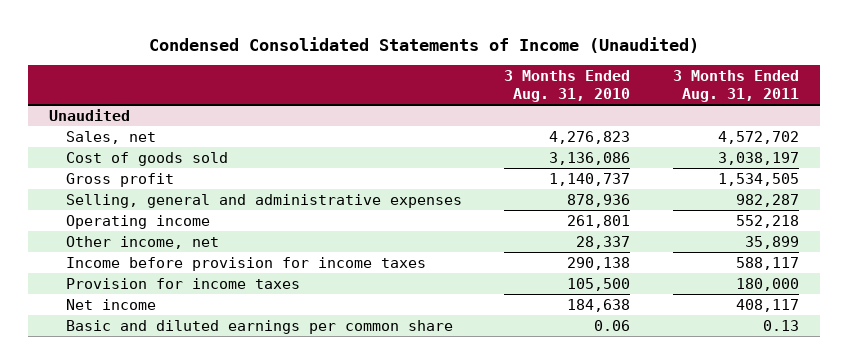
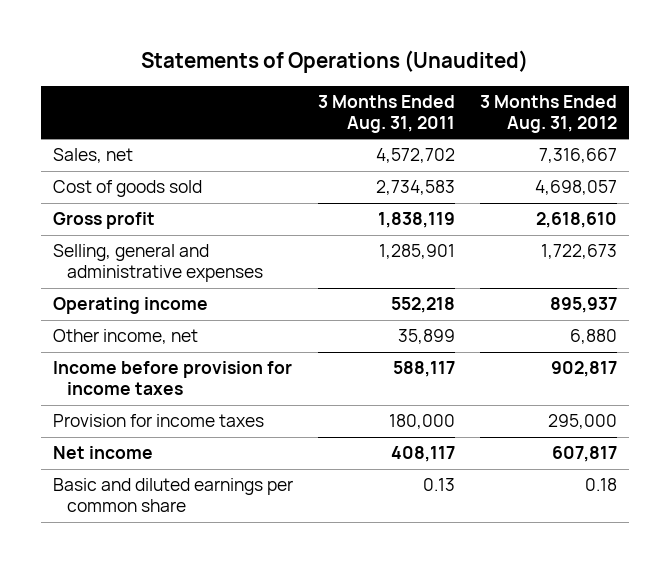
[148,36,699,53] Condensed Consolidated Statements of Income (Unaudited) -> [141,49,529,73] Statements of Operations (Unaudited)
[504,70,631,102] 3 Months Ended Aug. 31, 2010 -> none
none -> [480,94,618,133] 3 Months Ended Aug. 31, 2012
[49,109,131,122] Unaudited -> none
[717,152,799,166] 3,038,197 -> [376,180,456,196] 2,734,583
[717,173,799,187] 1,534,505 -> [378,212,456,229] 1,838,119
[735,194,799,208] 982,287 -> [379,244,456,260] 1,285,901

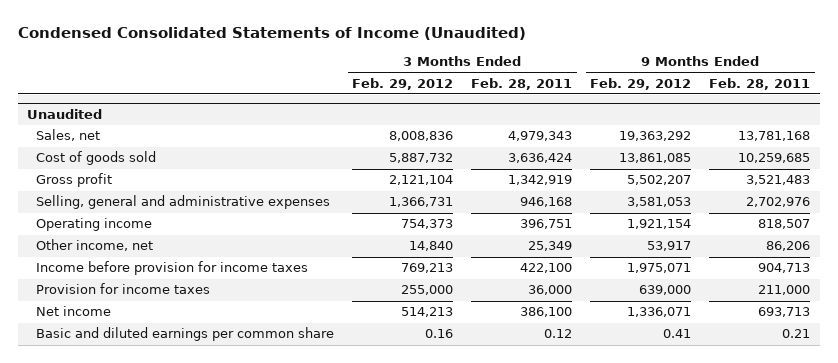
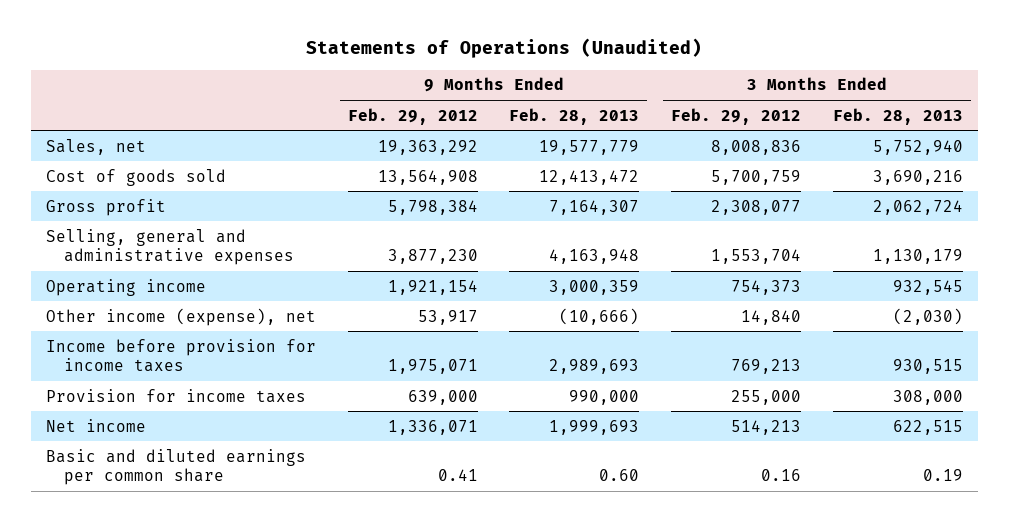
[18,26,527,40] Condensed Consolidated Statements of Income (Unaudited) -> [306,38,703,59] Statements of Operations (Unaudited)
[471,77,573,90] Feb. 28, 2011 -> none
[709,77,811,90] Feb. 28, 2011 -> none
none -> [509,107,640,125] Feb. 28, 2013
none -> [832,107,963,125] Feb. 28, 2013
[27,108,103,119] Unaudited -> none
[389,153,454,164] 5,887,732 -> [711,169,802,185] 5,700,759
[619,153,692,164] 13,861,085 -> [377,169,478,185] 13,564,908
[389,175,454,186] 2,121,104 -> [711,199,802,215] 2,308,077
[627,175,692,186] 5,502,207 -> [387,199,478,215] 5,798,384
[389,197,454,208] 1,366,731 -> [711,248,802,264] 1,553,704
[627,197,692,208] 3,581,053 -> [387,248,478,264] 3,877,230
[36,239,154,252] Other income, net -> [46,307,317,326] Other income (expense), net

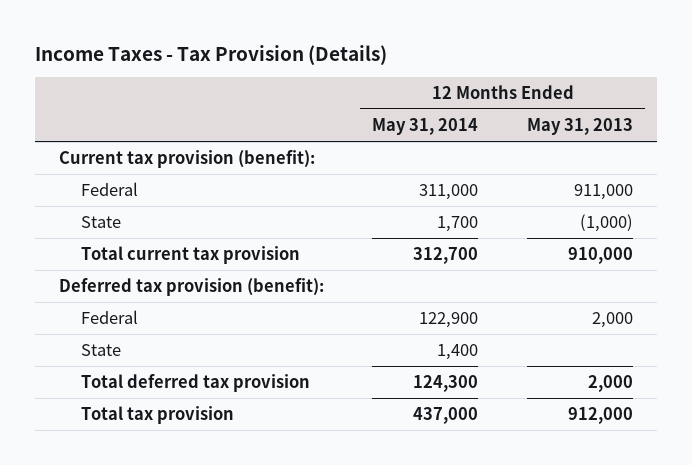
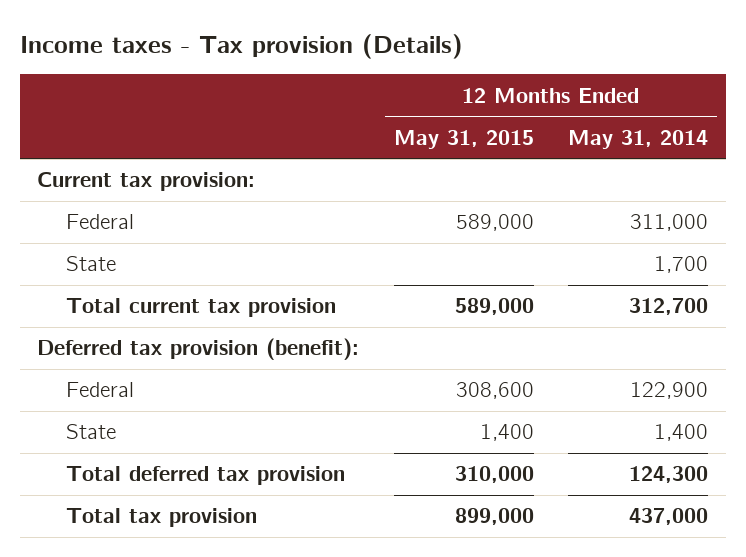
[35,44,388,65] Income Taxes - Tax Provision (Details) -> [20,34,464,60] Income taxes - Tax provision (Details)
[526,117,633,135] May 31, 2013 -> none
none -> [393,129,534,149] May 31, 2015
[59,150,316,169] Current tax provision (benefit): -> [37,172,256,192] Current tax provision:

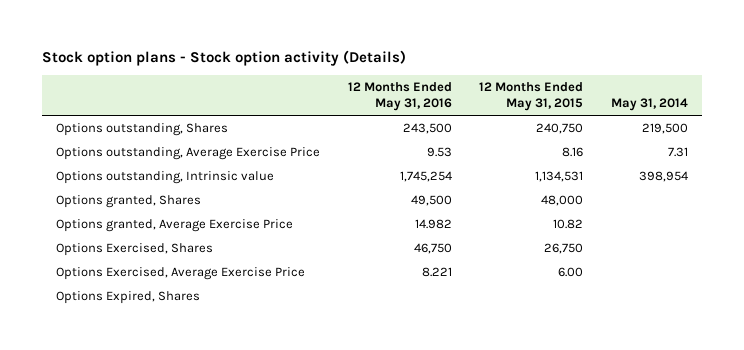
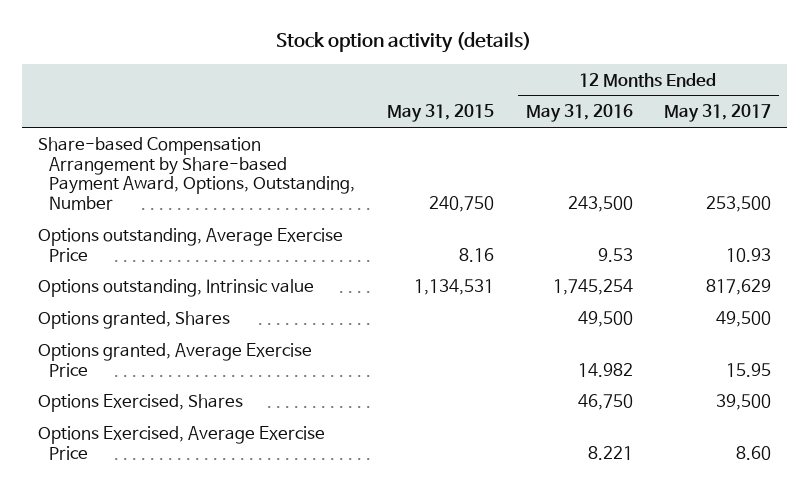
[41,49,406,66] Stock option plans - Stock option activity (Details) -> [276,32,532,54] Stock option activity (details)
[479,81,584,112] 12 Months Ended May 31, 2015 -> none
[610,98,688,112] May 31, 2014 -> none
none -> [387,104,495,123] May 31, 2015
none -> [664,104,772,123] May 31, 2017
[55,123,228,137] Options outstanding, Shares -> [37,136,356,211] Share-based Compensation Arrangement by Share-based Payment Award, Options, Outstanding, Number
[55,291,200,305] Options Expired, Shares -> none

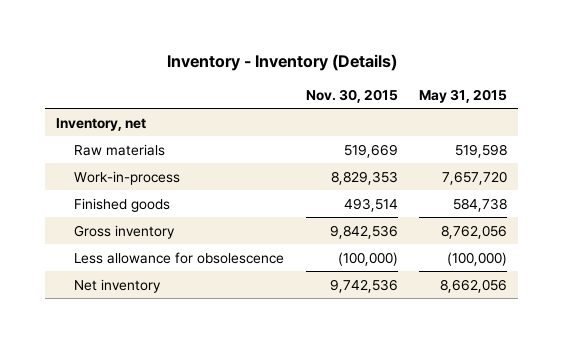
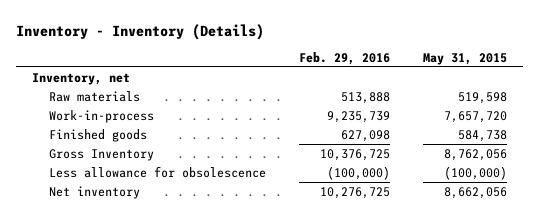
[305,88,398,103] Nov. 30, 2015 -> none
none -> [298,51,390,65] Feb. 29, 2016
[73,224,175,239] Gross inventory -> [48,148,154,161] Gross Inventory

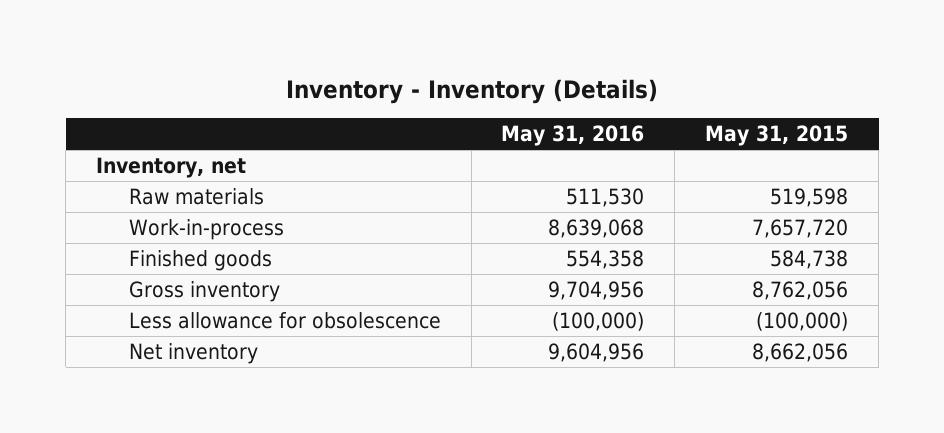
[298,51,390,65] Feb. 29, 2016 -> none
none -> [501,125,645,147] May 31, 2016
[48,148,154,161] Gross Inventory -> [128,281,280,303] Gross inventory

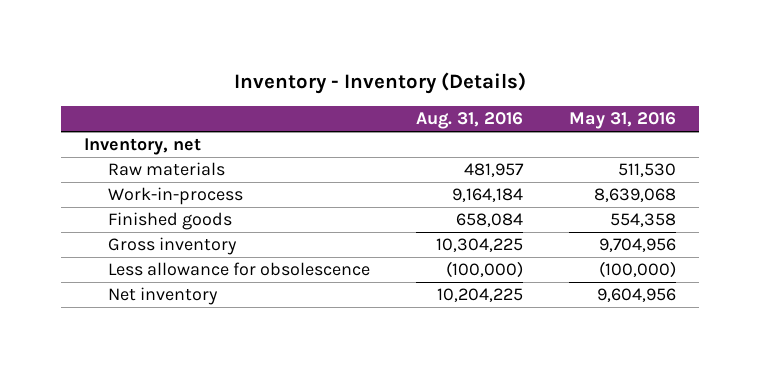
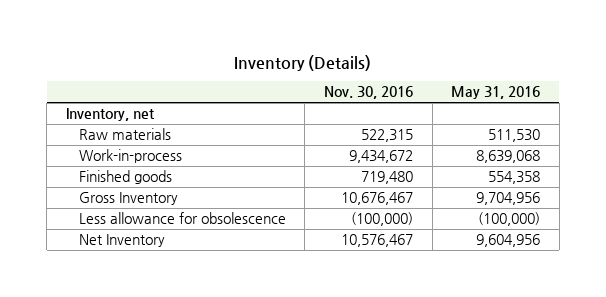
[234,72,527,95] Inventory - Inventory (Details) -> [233,54,371,71] Inventory (Details)
[416,112,524,130] Aug. 31, 2016 -> none
none -> [323,86,413,100] Nov. 30, 2016
[107,237,237,256] Gross inventory -> [78,192,178,206] Gross Inventory
[107,287,218,306] Net inventory -> [78,234,165,248] Net Inventory

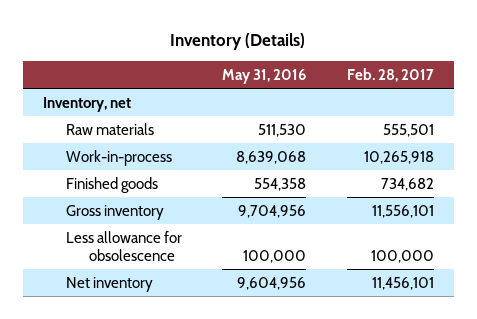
[323,86,413,100] Nov. 30, 2016 -> none
none -> [346,68,434,83] Feb. 28, 2017
[78,192,178,206] Gross Inventory -> [66,204,165,220] Gross inventory
[478,212,541,227] (100,000) -> [243,249,307,263] 100,000
[78,234,165,248] Net Inventory -> [66,276,154,292] Net inventory

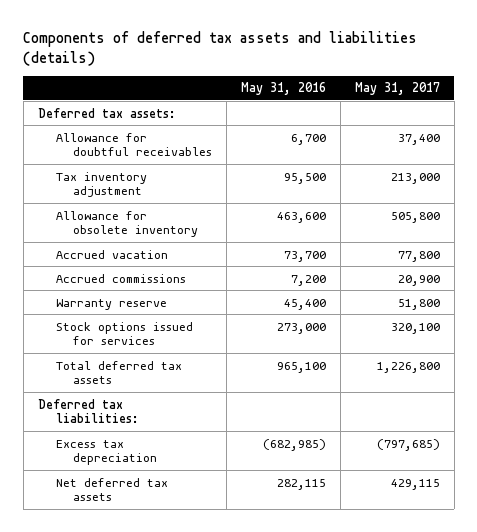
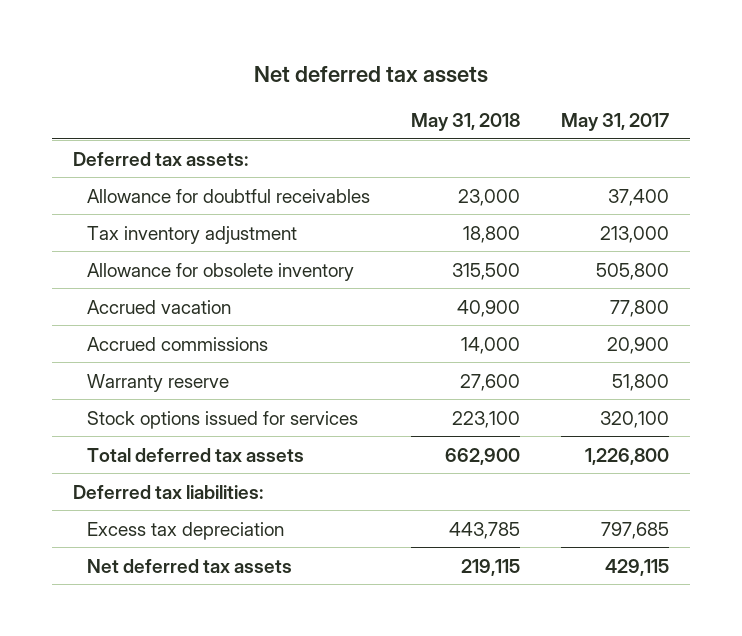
[23,31,418,66] Components of deferred tax assets and liabilities (details) -> [253,66,488,84] Net deferred tax assets
[241,82,327,96] May 31, 2016 -> none
none -> [410,112,520,131] May 31, 2018
[376,438,440,451] (797,685) -> [600,521,669,539] 797,685

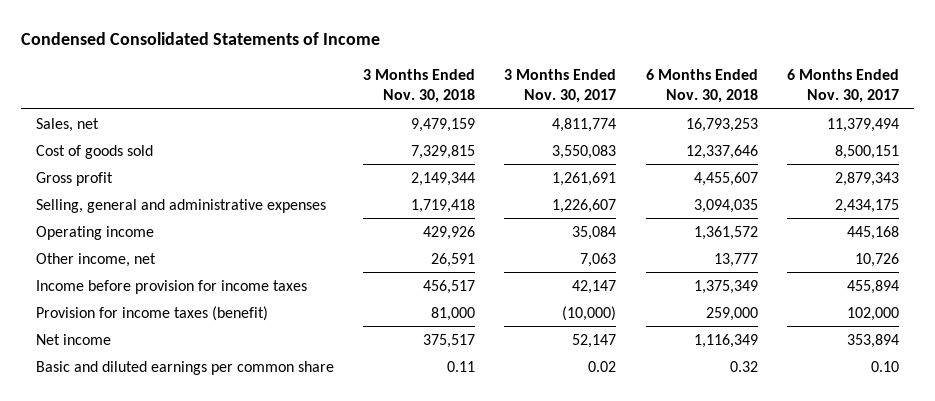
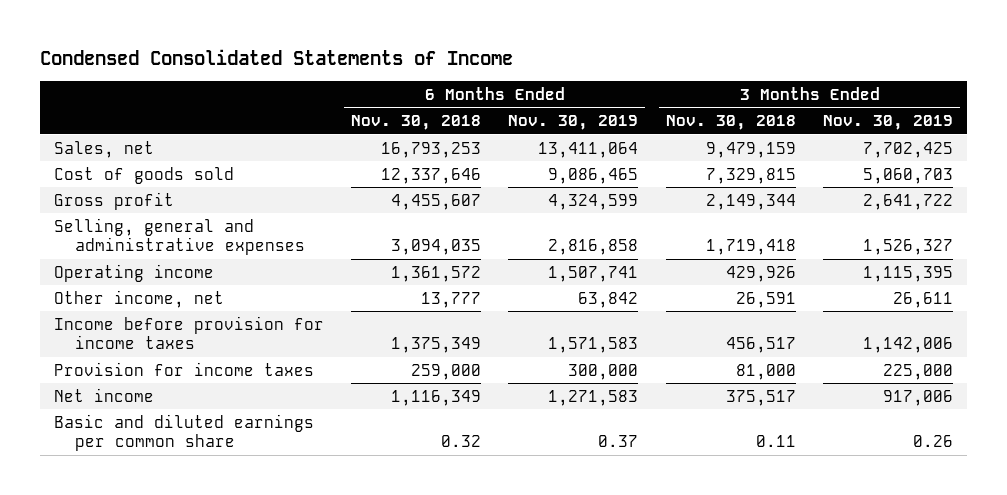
[504,68,617,104] 3 Months Ended Nov. 30, 2017 -> none
[786,68,899,104] 6 Months Ended Nov. 30, 2017 -> none
none -> [508,115,639,131] Nov. 30, 2019
none -> [823,115,954,131] Nov. 30, 2019
[35,305,268,321] Provision for income taxes (benefit) -> [53,361,314,376] Provision for income taxes

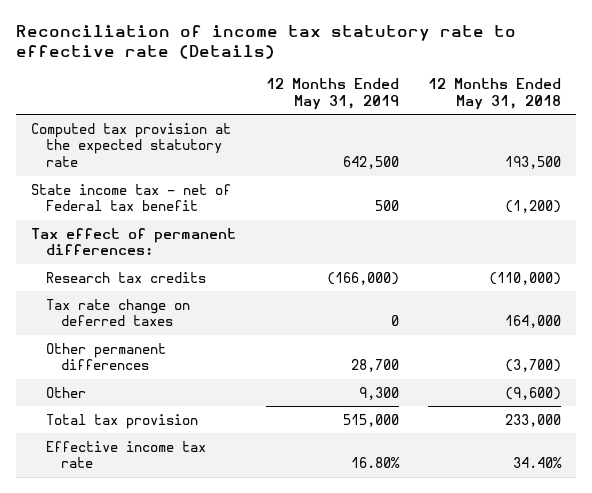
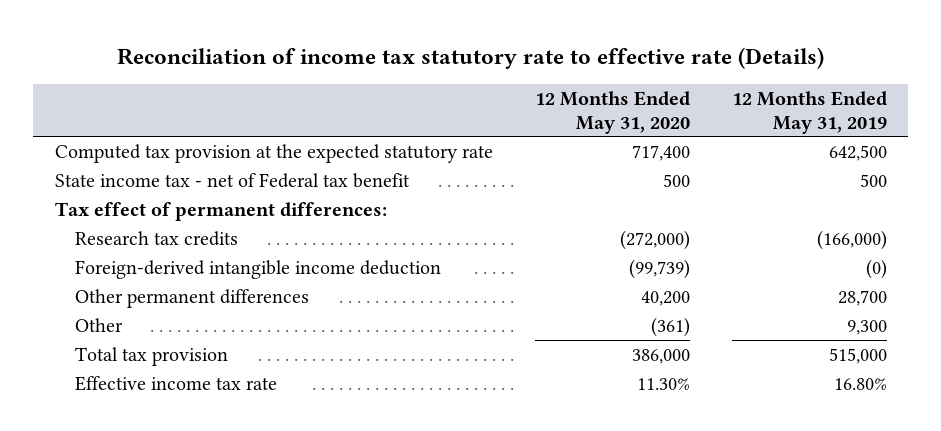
[428,78,562,110] 12 Months Ended May 31, 2018 -> none
none -> [534,90,690,134] 12 Months Ended May 31, 2020
[46,298,191,327] Tax rate change on deferred taxes -> none
none -> [75,259,442,279] Foreign-derived intangible income deduction

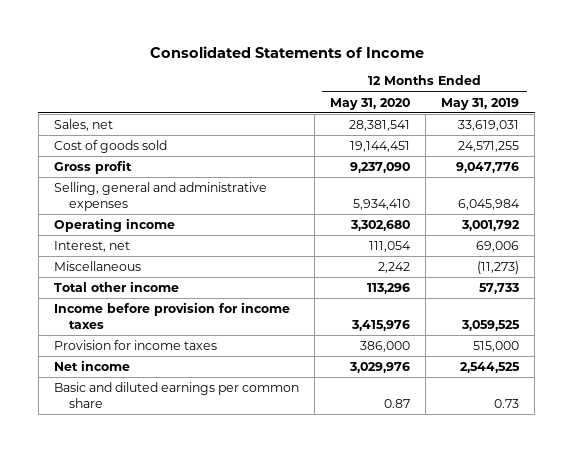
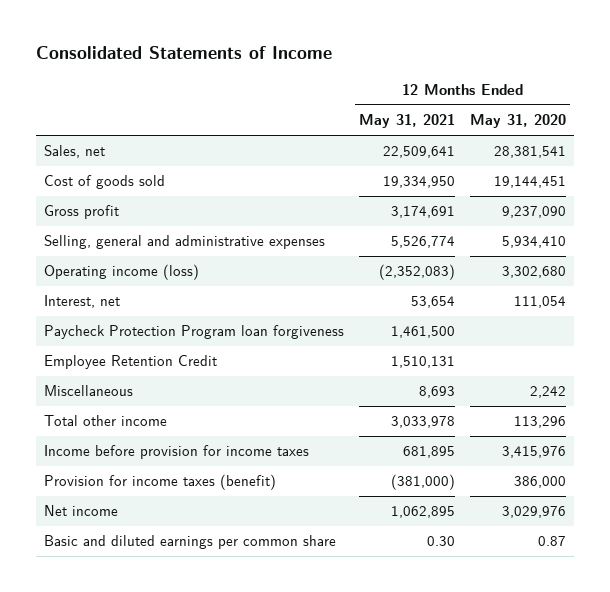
[441,97,520,110] May 31, 2019 -> none
none -> [358,114,455,129] May 31, 2021
[53,217,175,232] Operating income -> [43,264,199,281] Operating income (loss)
none -> [43,325,344,340] Paycheck Protection Program loan forgiveness
none -> [43,355,217,370] Employee Retention Credit
[53,339,217,350] Provision for income taxes -> [43,474,276,491] Provision for income taxes (benefit)

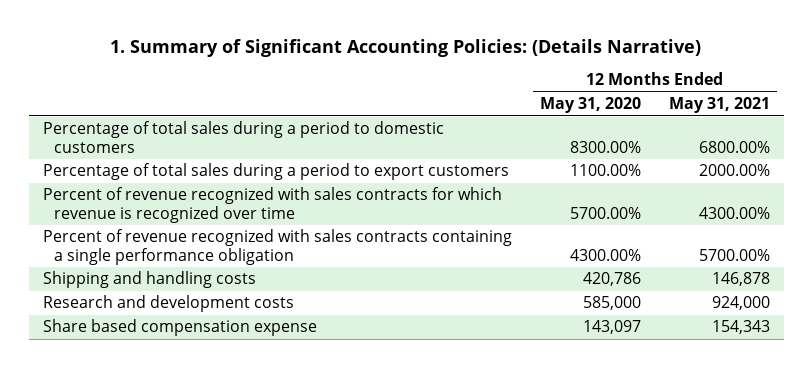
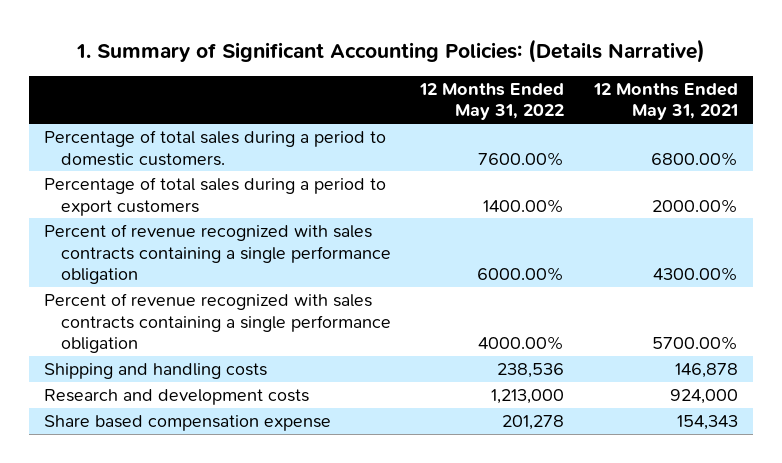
[539,97,641,114] May 31, 2020 -> none
none -> [419,83,565,121] 12 Months Ended May 31, 2022
[42,121,444,153] Percentage of total sales during a period to domestic customers -> [44,130,387,166] Percentage of total sales during a period to domestic customers.
[42,187,502,223] Percent of revenue recognized with sales contracts for which revenue is recognized over time -> [44,224,391,284] Percent of revenue recognized with sales contracts containing a single performance obligation

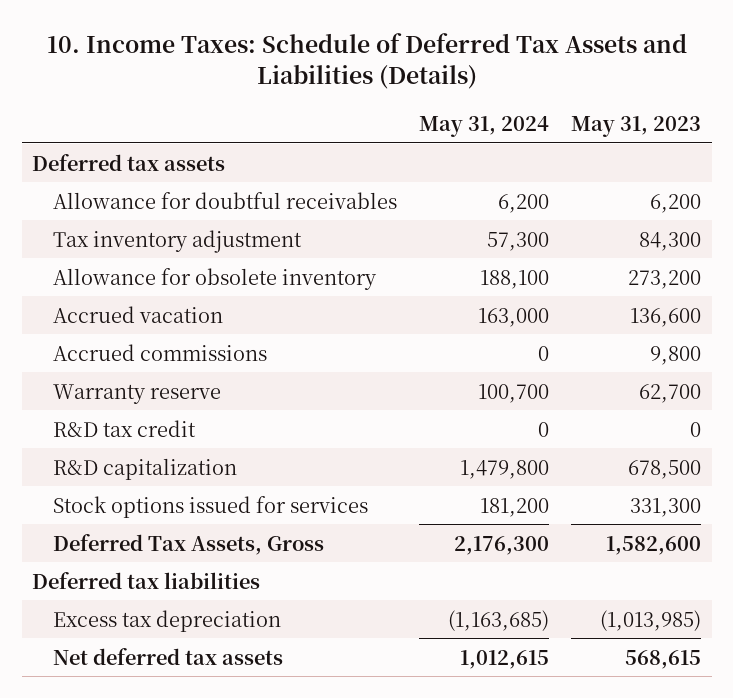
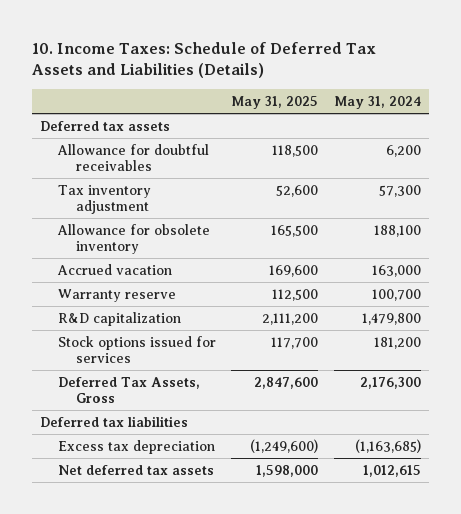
[570,116,701,138] May 31, 2023 -> none
none -> [231,95,319,109] May 31, 2025
[52,343,267,361] Accrued commissions -> none
[52,419,196,437] R&D tax credit -> none

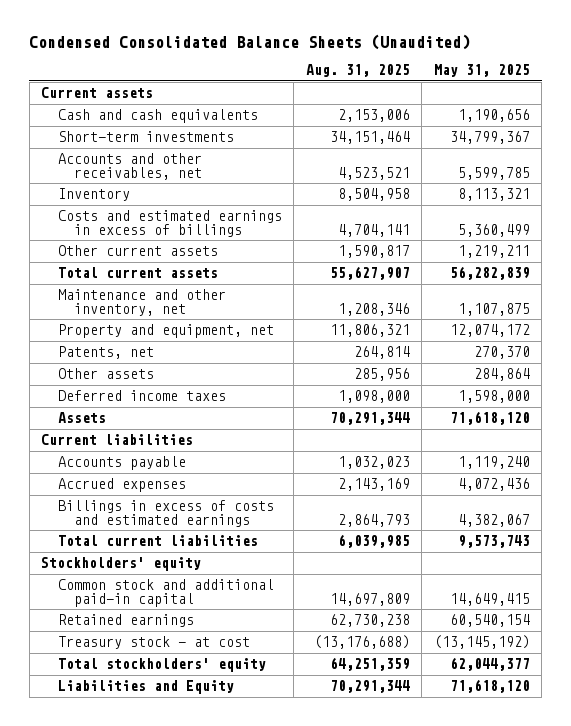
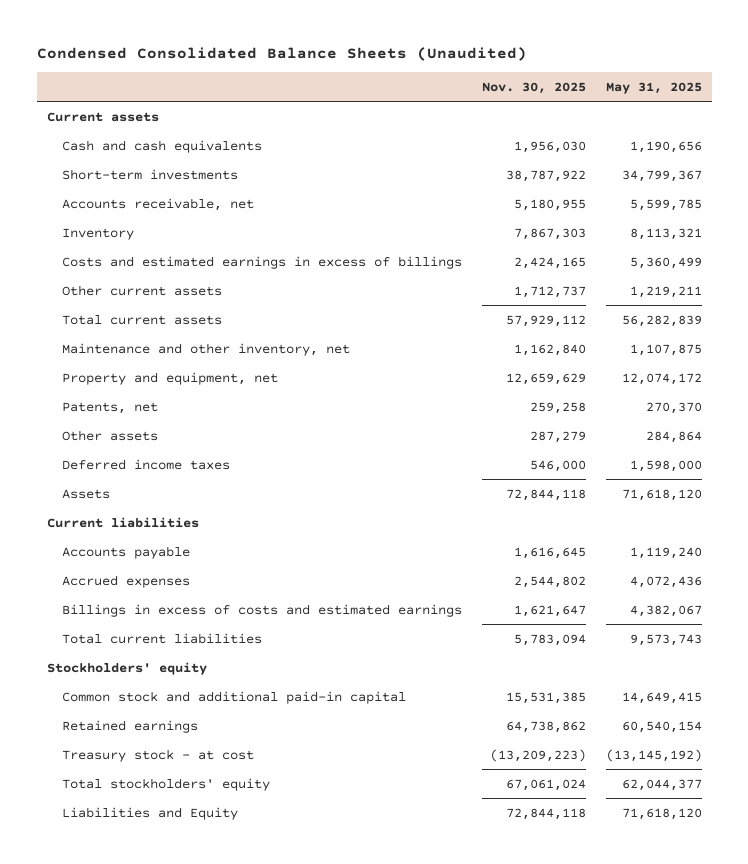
[305,64,410,78] Aug. 31, 2025 -> none
none -> [481,81,586,94] Nov. 30, 2025
[57,153,202,180] Accounts and other receivables, net -> [61,197,254,211] Accounts receivable, net

